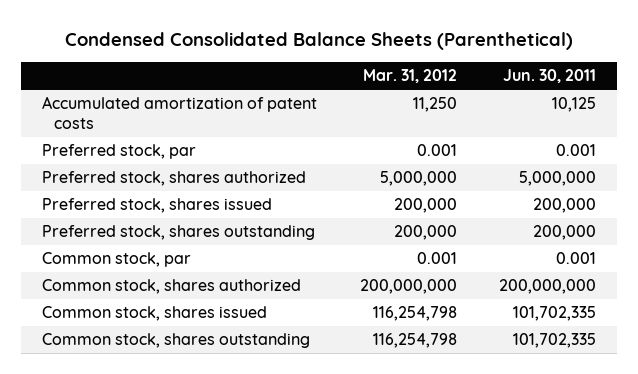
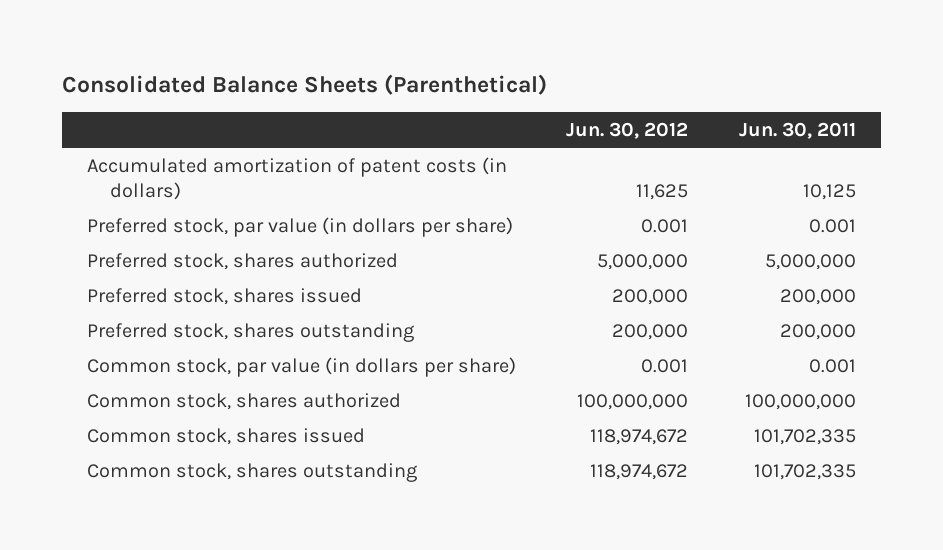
[65,31,574,50] Condensed Consolidated Balance Sheets (Parenthetical) -> [61,74,547,96] Consolidated Balance Sheets (Parenthetical)
[362,69,457,84] Mar. 31, 2012 -> none
none -> [566,122,689,140] Jun. 30, 2012
[41,96,317,130] Accumulated amortization of patent costs -> [86,156,507,201] Accumulated amortization of patent costs (in dollars)
[41,144,196,160] Preferred stock, par -> [86,216,513,237] Preferred stock, par value (in dollars per share)
[41,252,191,268] Common stock, par -> [86,356,516,377] Common stock, par value (in dollars per share)
[499,279,597,295] 200,000,000 -> [744,393,856,410] 100,000,000

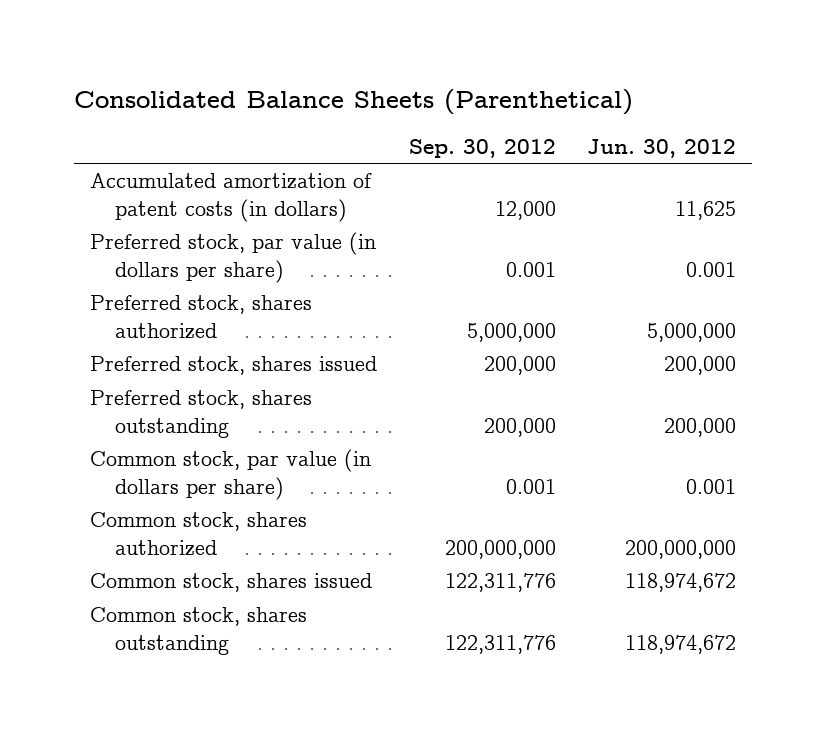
[738,122,856,140] Jun. 30, 2011 -> none
none -> [408,138,556,158] Sep. 30, 2012
[577,393,689,410] 100,000,000 -> [625,539,737,559] 200,000,000

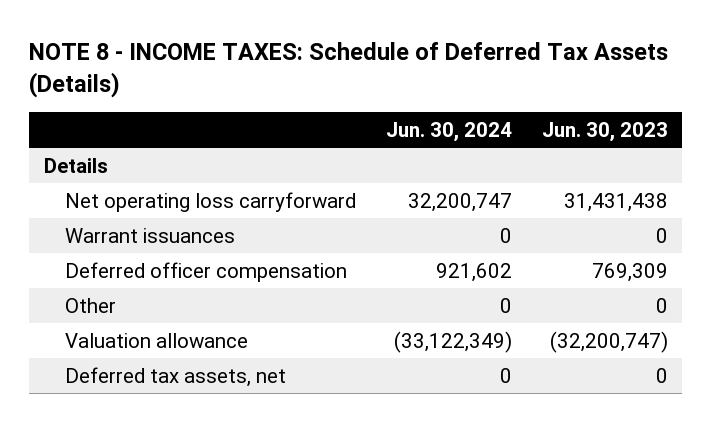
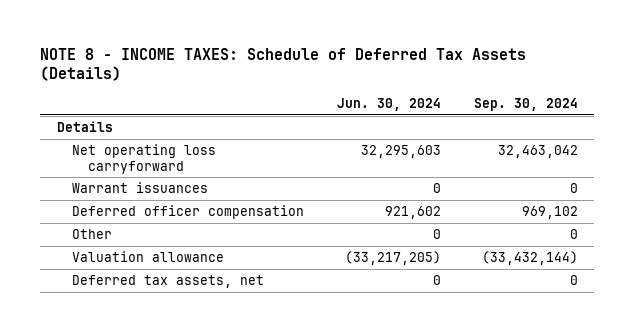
[541,122,668,143] Jun. 30, 2023 -> none
none -> [473,97,578,111] Sep. 30, 2024
[407,192,512,212] 32,200,747 -> [360,145,441,159] 32,295,603
[393,330,512,353] (33,122,349) -> [344,251,441,266] (33,217,205)

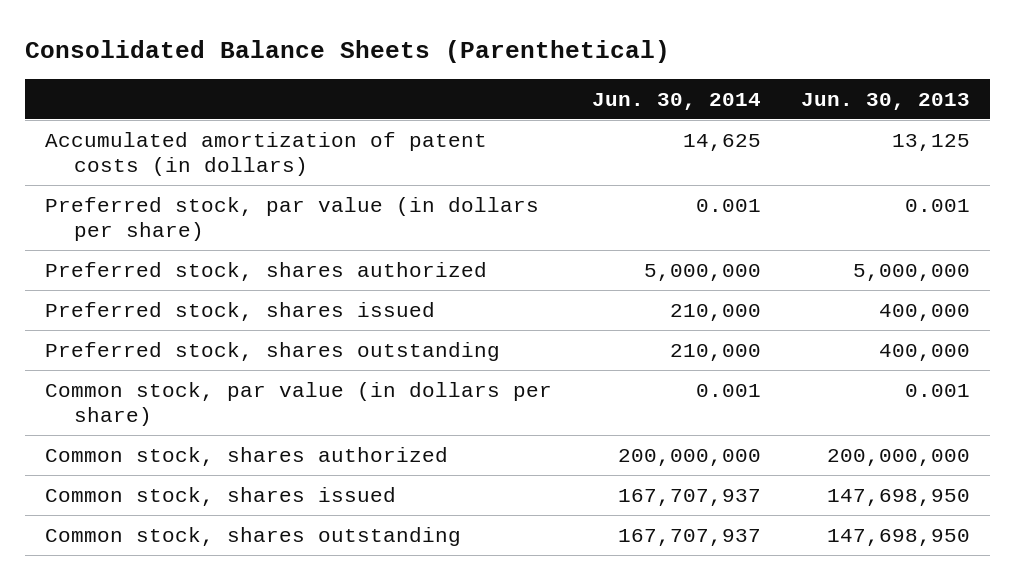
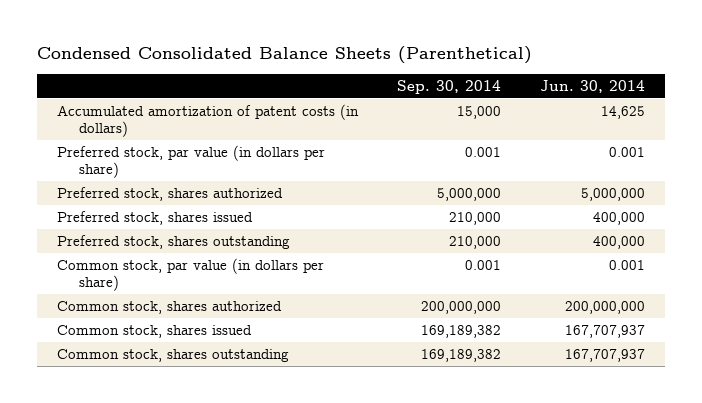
[24,39,670,63] Consolidated Balance Sheets (Parenthetical) -> [36,46,532,65] Condensed Consolidated Balance Sheets (Parenthetical)
[800,92,970,110] Jun. 30, 2013 -> none
none -> [397,79,502,94] Sep. 30, 2014
[669,303,761,321] 210,000 -> [593,211,646,225] 400,000
[669,343,761,361] 210,000 -> [593,235,646,249] 400,000

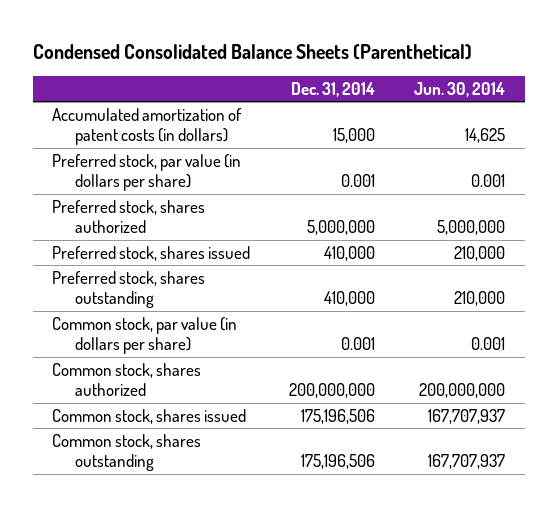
[397,79,502,94] Sep. 30, 2014 -> none
none -> [291,81,376,97] Dec. 31, 2014
[593,211,646,225] 400,000 -> [454,245,506,261] 210,000
[593,235,646,249] 400,000 -> [454,291,506,307] 210,000

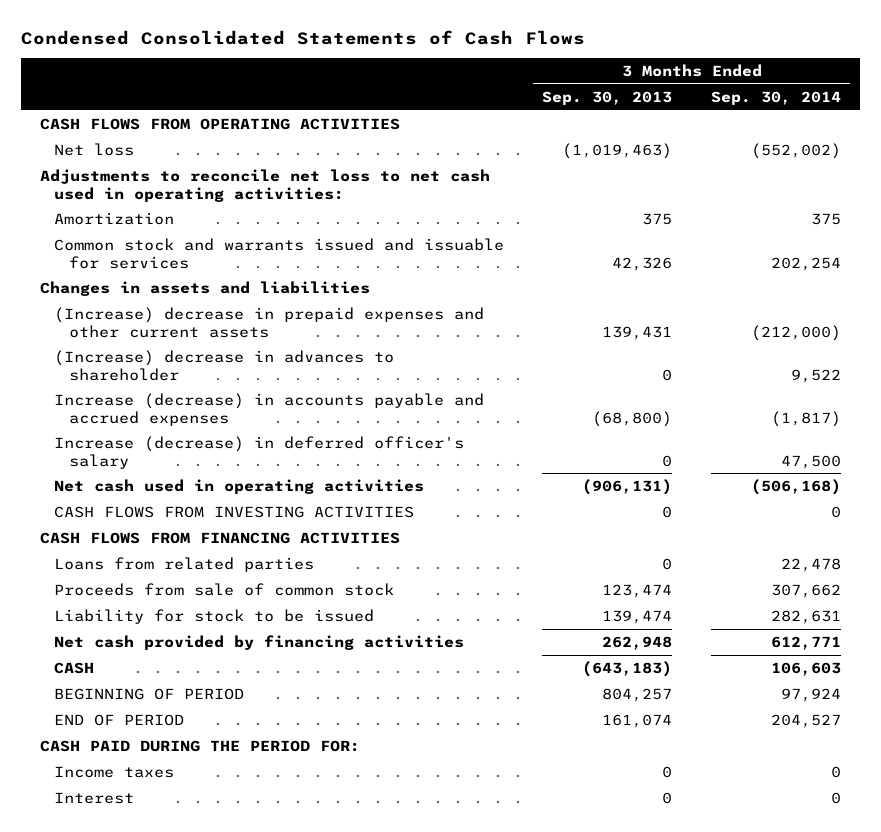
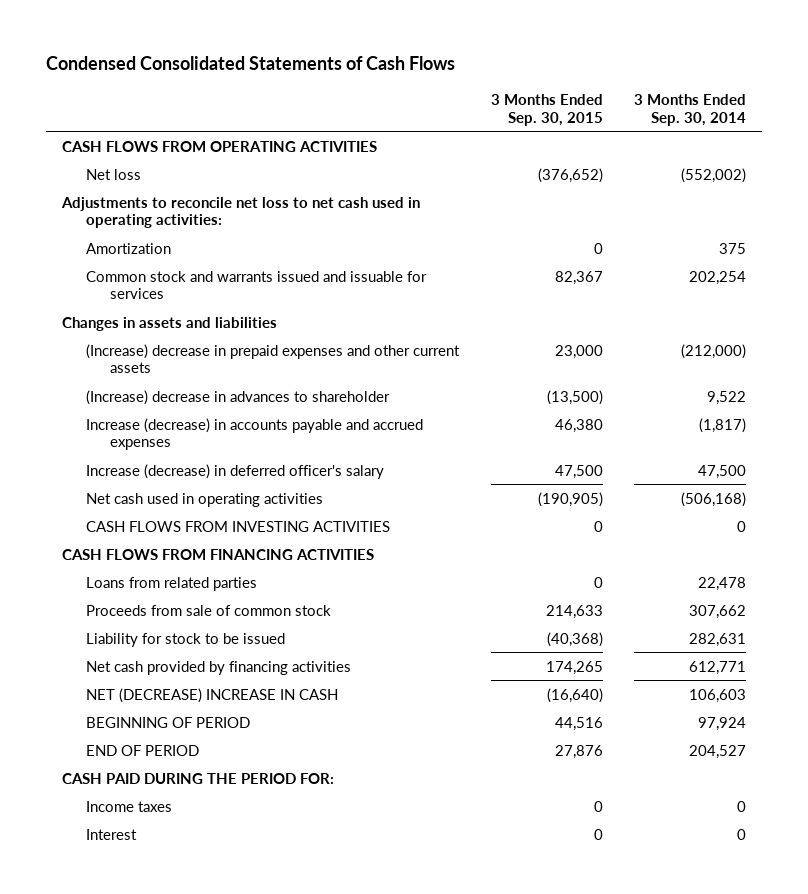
[542,90,673,105] Sep. 30, 2013 -> none
none -> [490,93,603,126] 3 Months Ended Sep. 30, 2015
[54,661,95,674] CASH -> [86,687,339,703] NET (DECREASE) INCREASE IN CASH

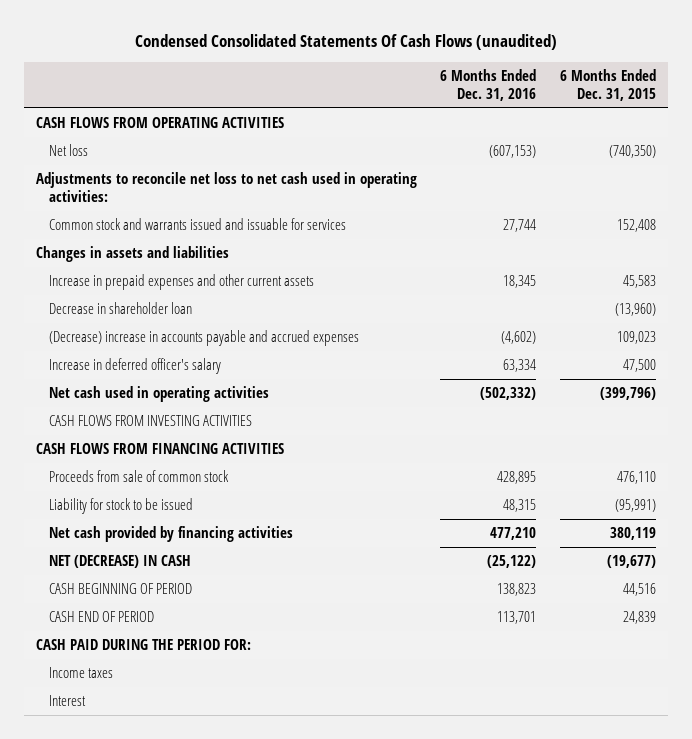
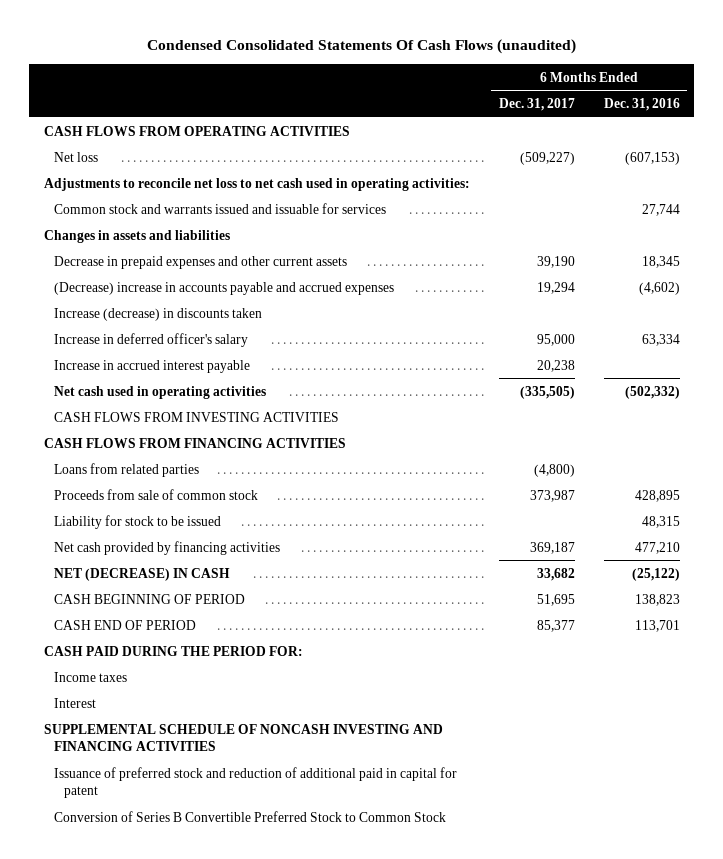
[560,68,657,102] 6 Months Ended Dec. 31, 2015 -> none
none -> [498,98,575,112] Dec. 31, 2017
[49,302,193,315] Decrease in shareholder loan -> none
[49,274,315,291] Increase in prepaid expenses and other current assets -> [53,255,347,269] Decrease in prepaid expenses and other current assets
none -> [53,307,262,321] Increase (decrease) in discounts taken
none -> [53,359,250,373] Increase in accrued interest payable
none -> [53,462,199,477] Loans from related parties
none -> [43,723,443,752] SUPPLEMENTAL SCHEDULE OF NONCASH INVESTING AND FINANCING ACTIVITIES
none -> [53,766,457,799] Issuance of preferred stock and reduction of additional paid in capital for patent
none -> [53,810,446,822] Conversion of Series B Convertible Preferred Stock to Common Stock

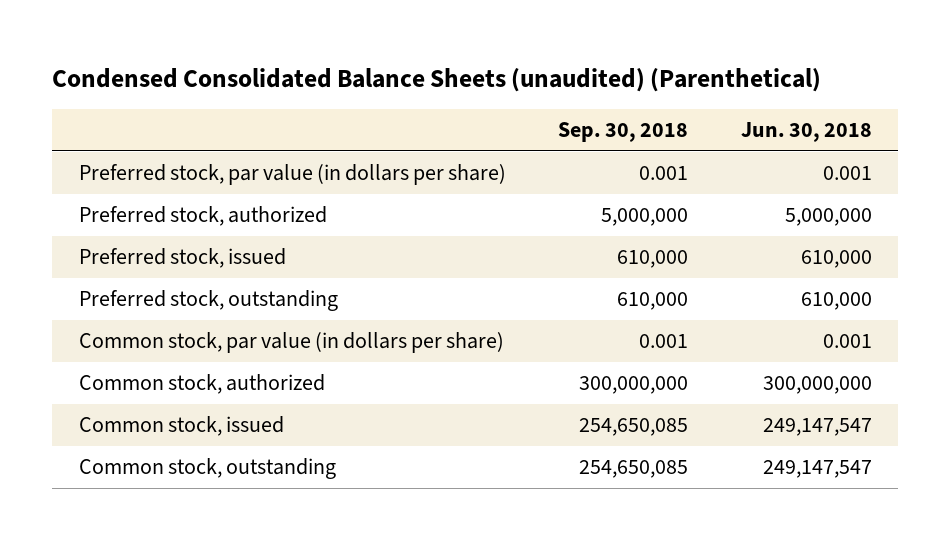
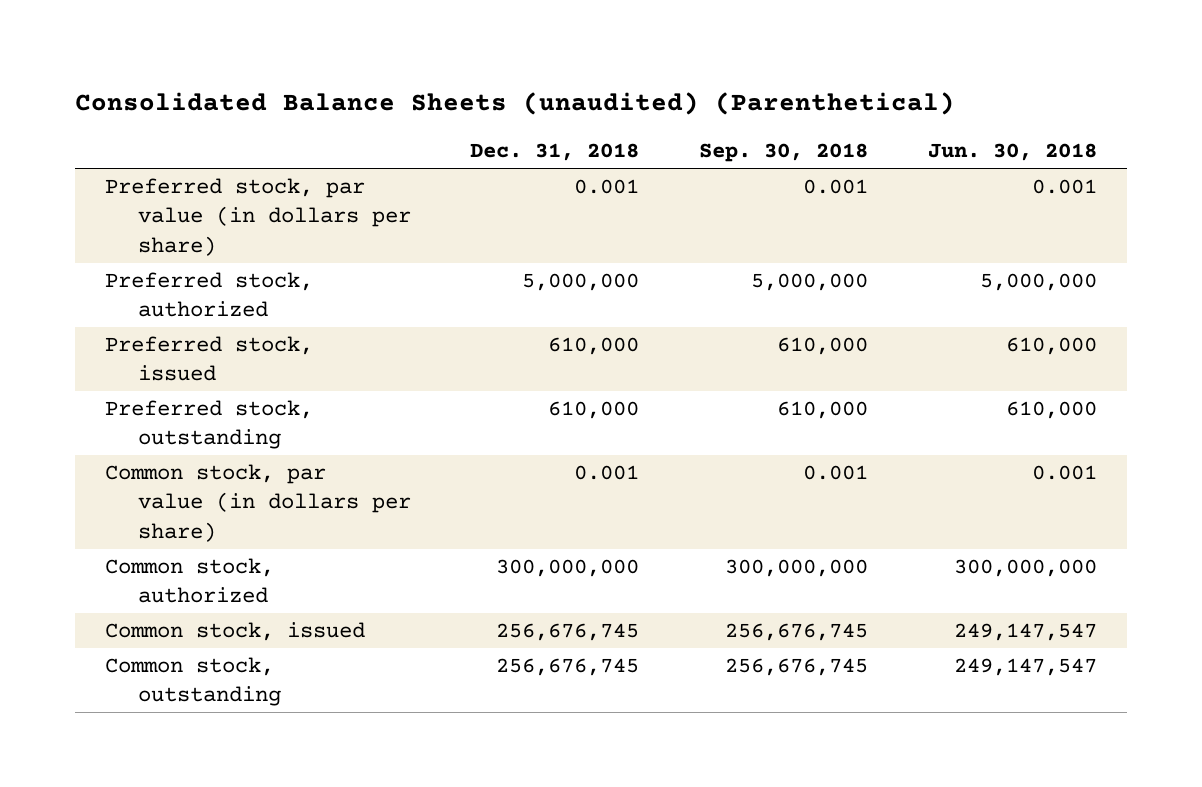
[52,67,822,92] Condensed Consolidated Balance Sheets (unaudited) (Parenthetical) -> [75,92,956,116] Consolidated Balance Sheets (unaudited) (Parenthetical)
none -> [470,143,640,162] Dec. 31, 2018
[579,418,689,437] 254,650,085 -> [725,623,869,642] 256,676,745
[579,460,689,479] 254,650,085 -> [725,658,869,677] 256,676,745

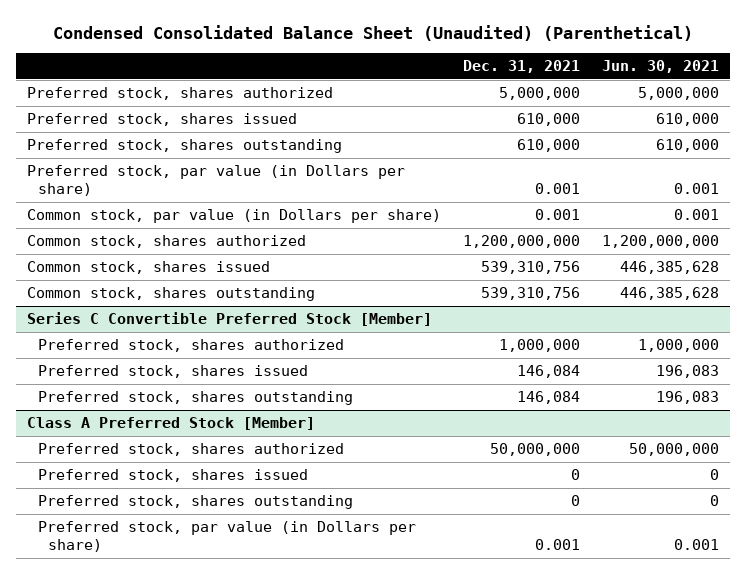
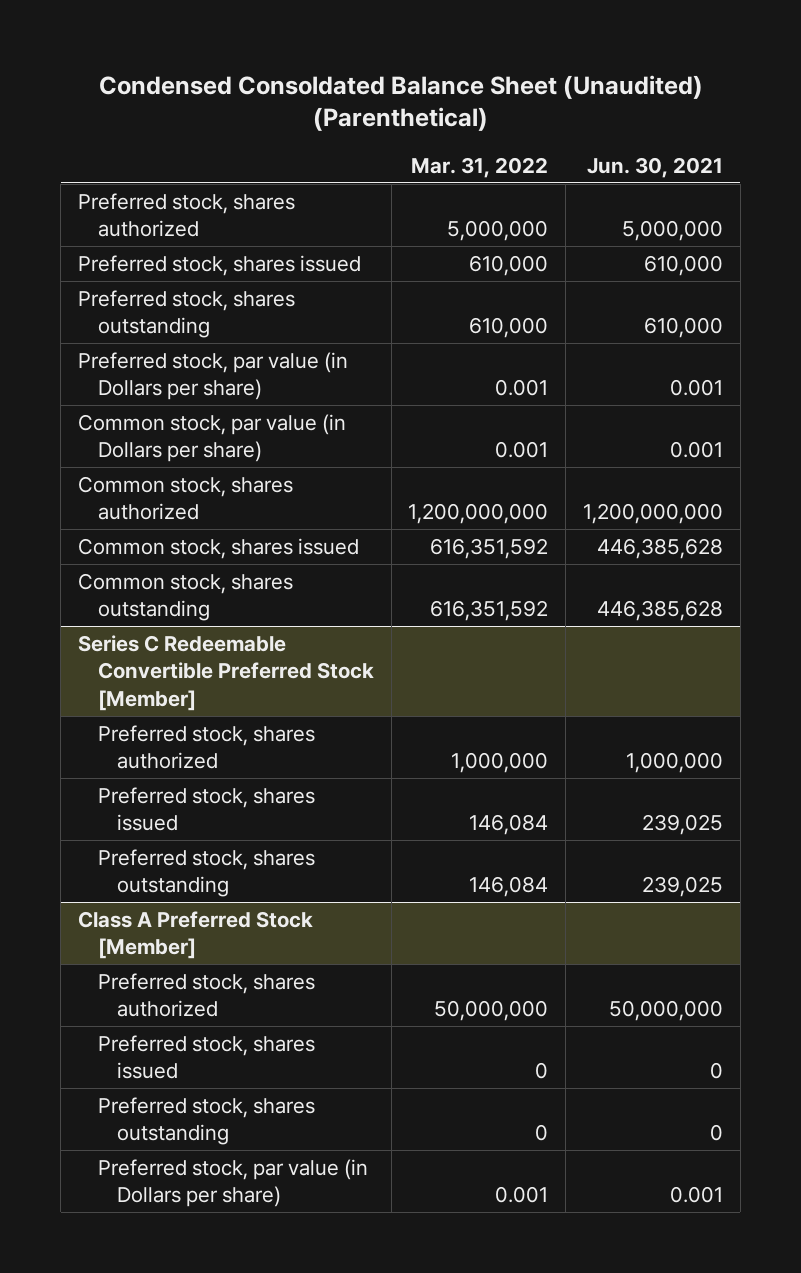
[53,24,694,41] Condensed Consolidated Balance Sheet (Unaudited) (Parenthetical) -> [98,74,703,132] Condensed Consoldated Balance Sheet (Unaudited) (Parenthetical)
[463,60,581,74] Dec. 31, 2021 -> none
none -> [411,156,549,178] Mar. 31, 2022
[27,312,433,327] Series C Convertible Preferred Stock [Member] -> [78,635,374,711] Series C Redeemable Convertible Preferred Stock [Member]
[656,365,720,379] 196,083 -> [641,814,723,836] 239,025
[656,391,720,405] 196,083 -> [641,876,723,898] 239,025

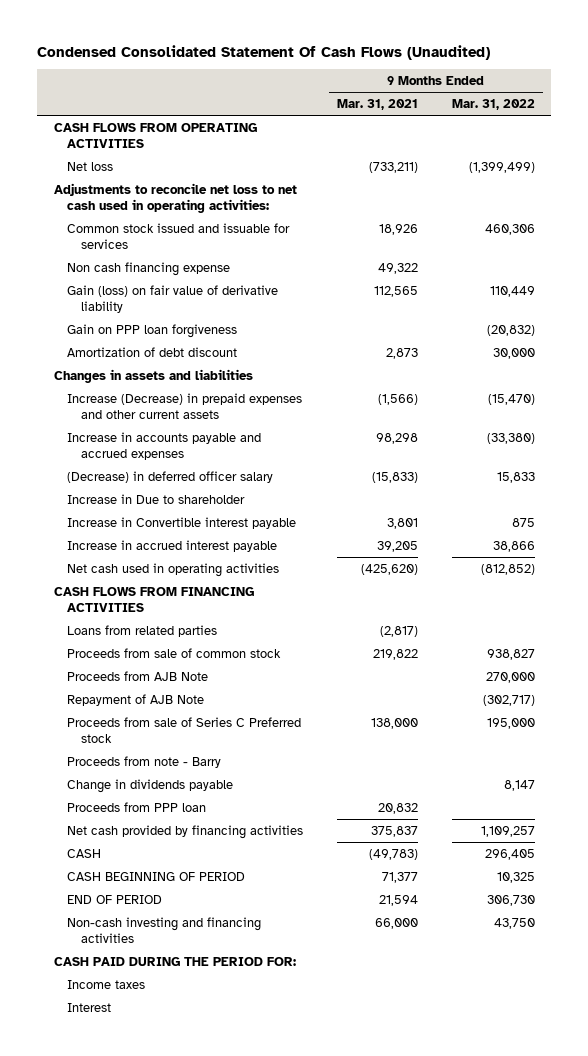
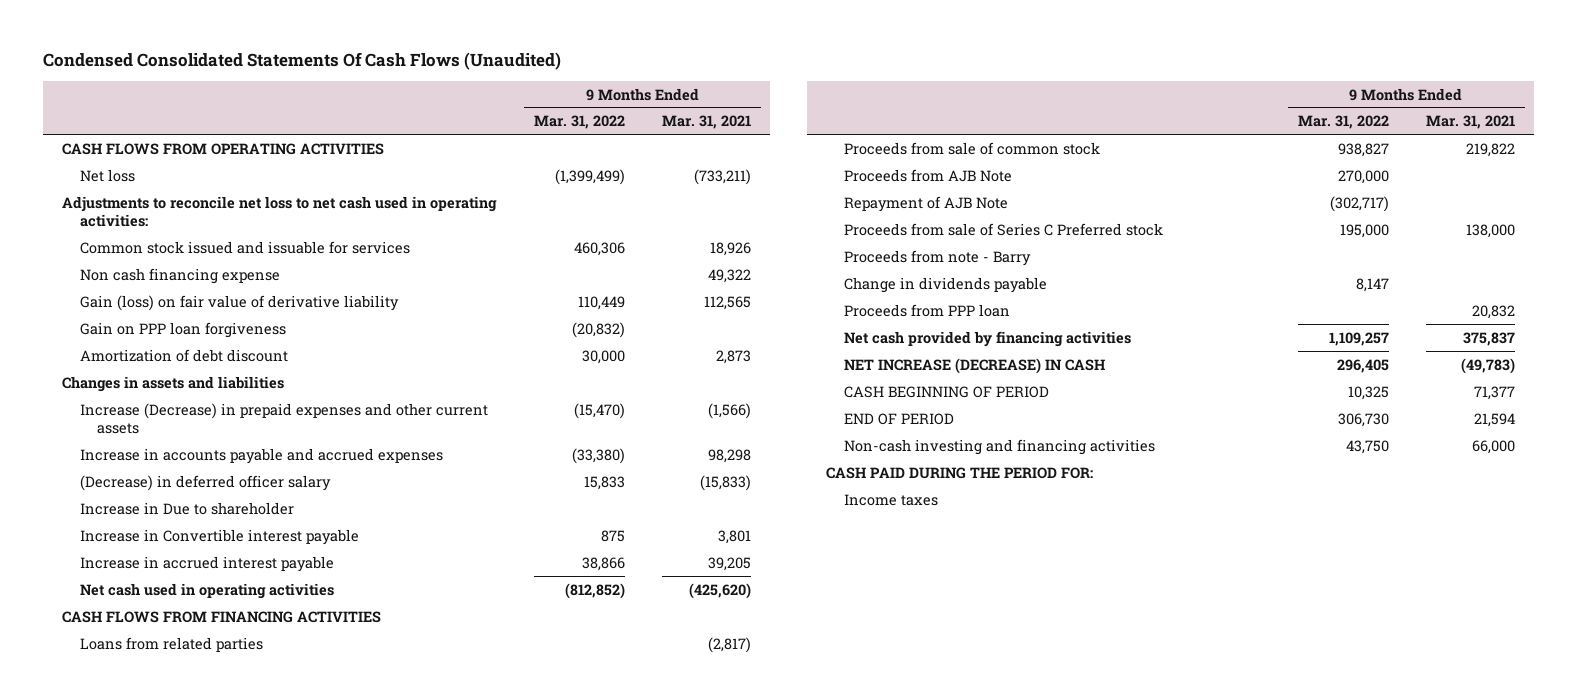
[37,44,491,60] Condensed Consolidated Statement Of Cash Flows (Unaudited) -> [43,52,562,71] Condensed Consolidated Statements Of Cash Flows (Unaudited)
[67,848,102,858] CASH -> [843,357,1105,374] NET INCREASE (DECREASE) IN CASH
[67,1002,112,1012] Interest -> none

